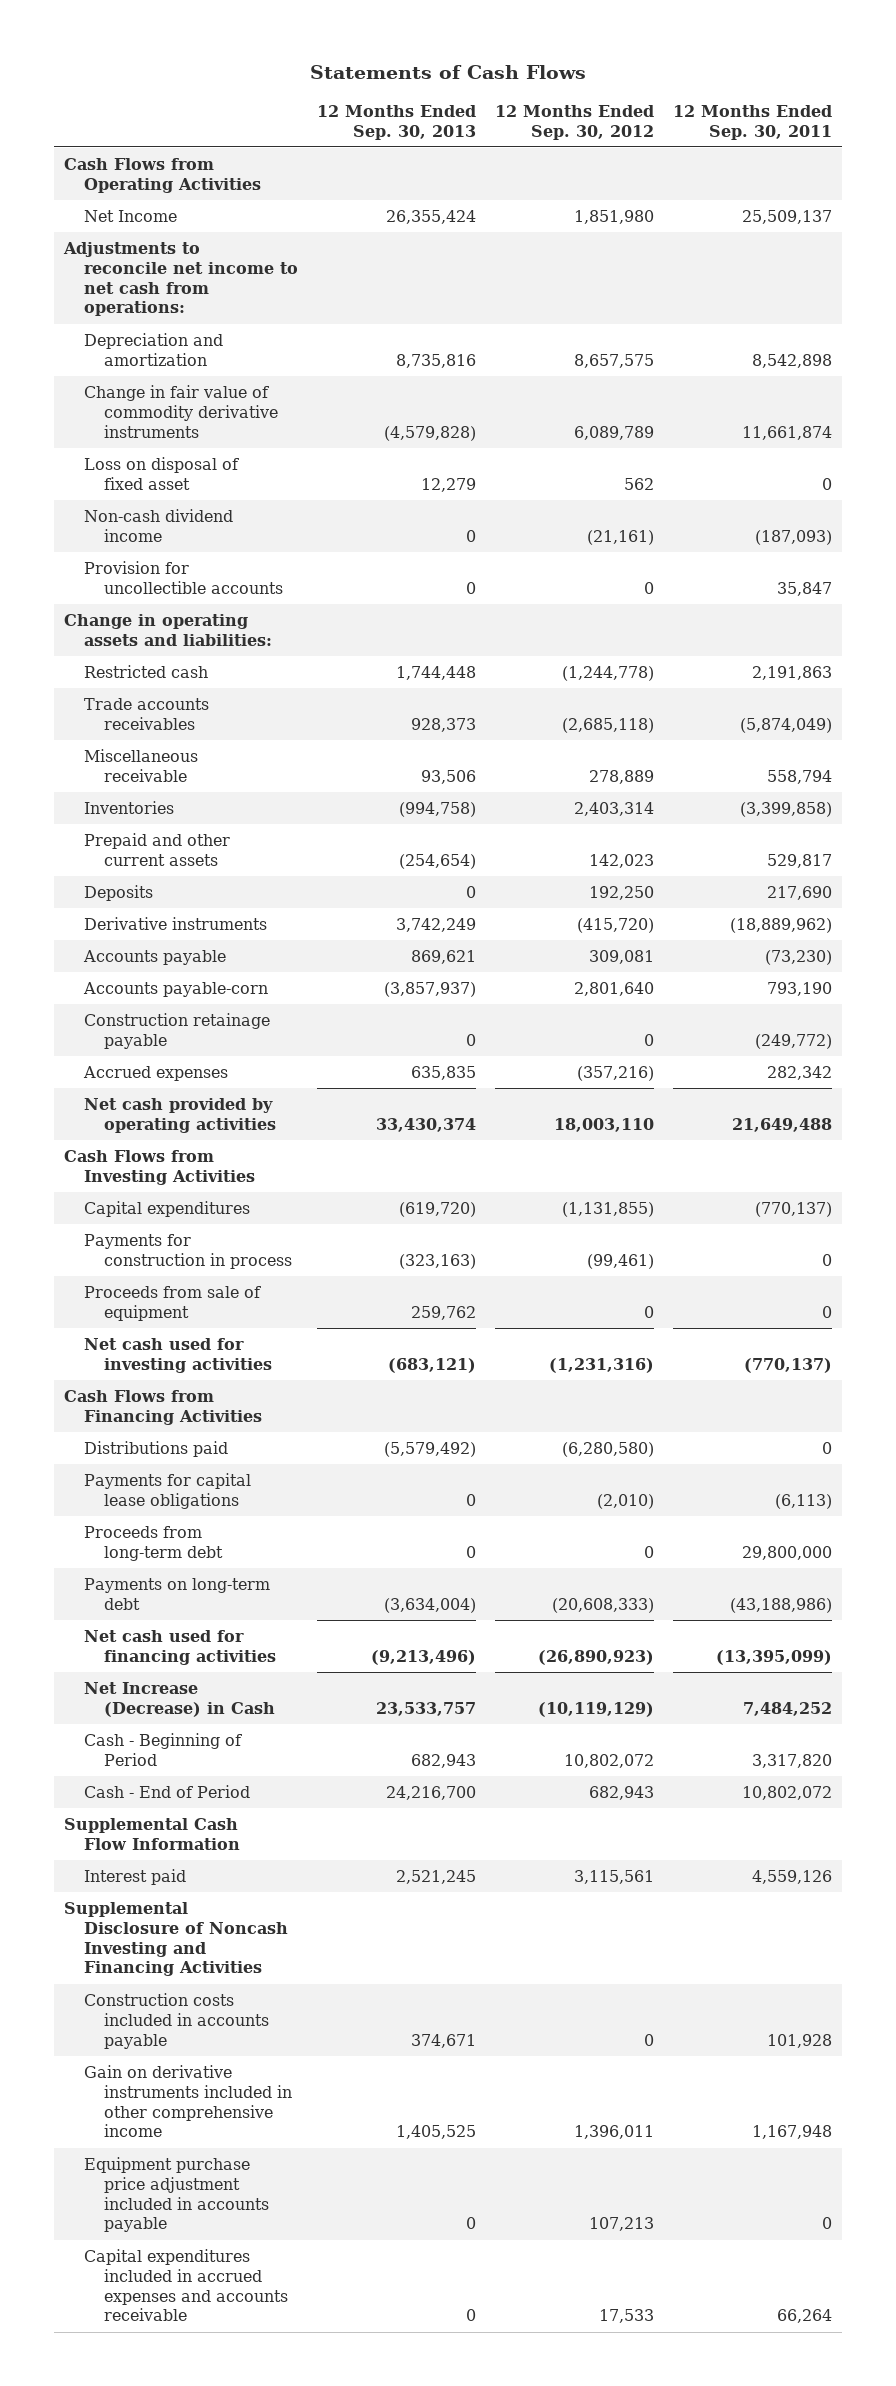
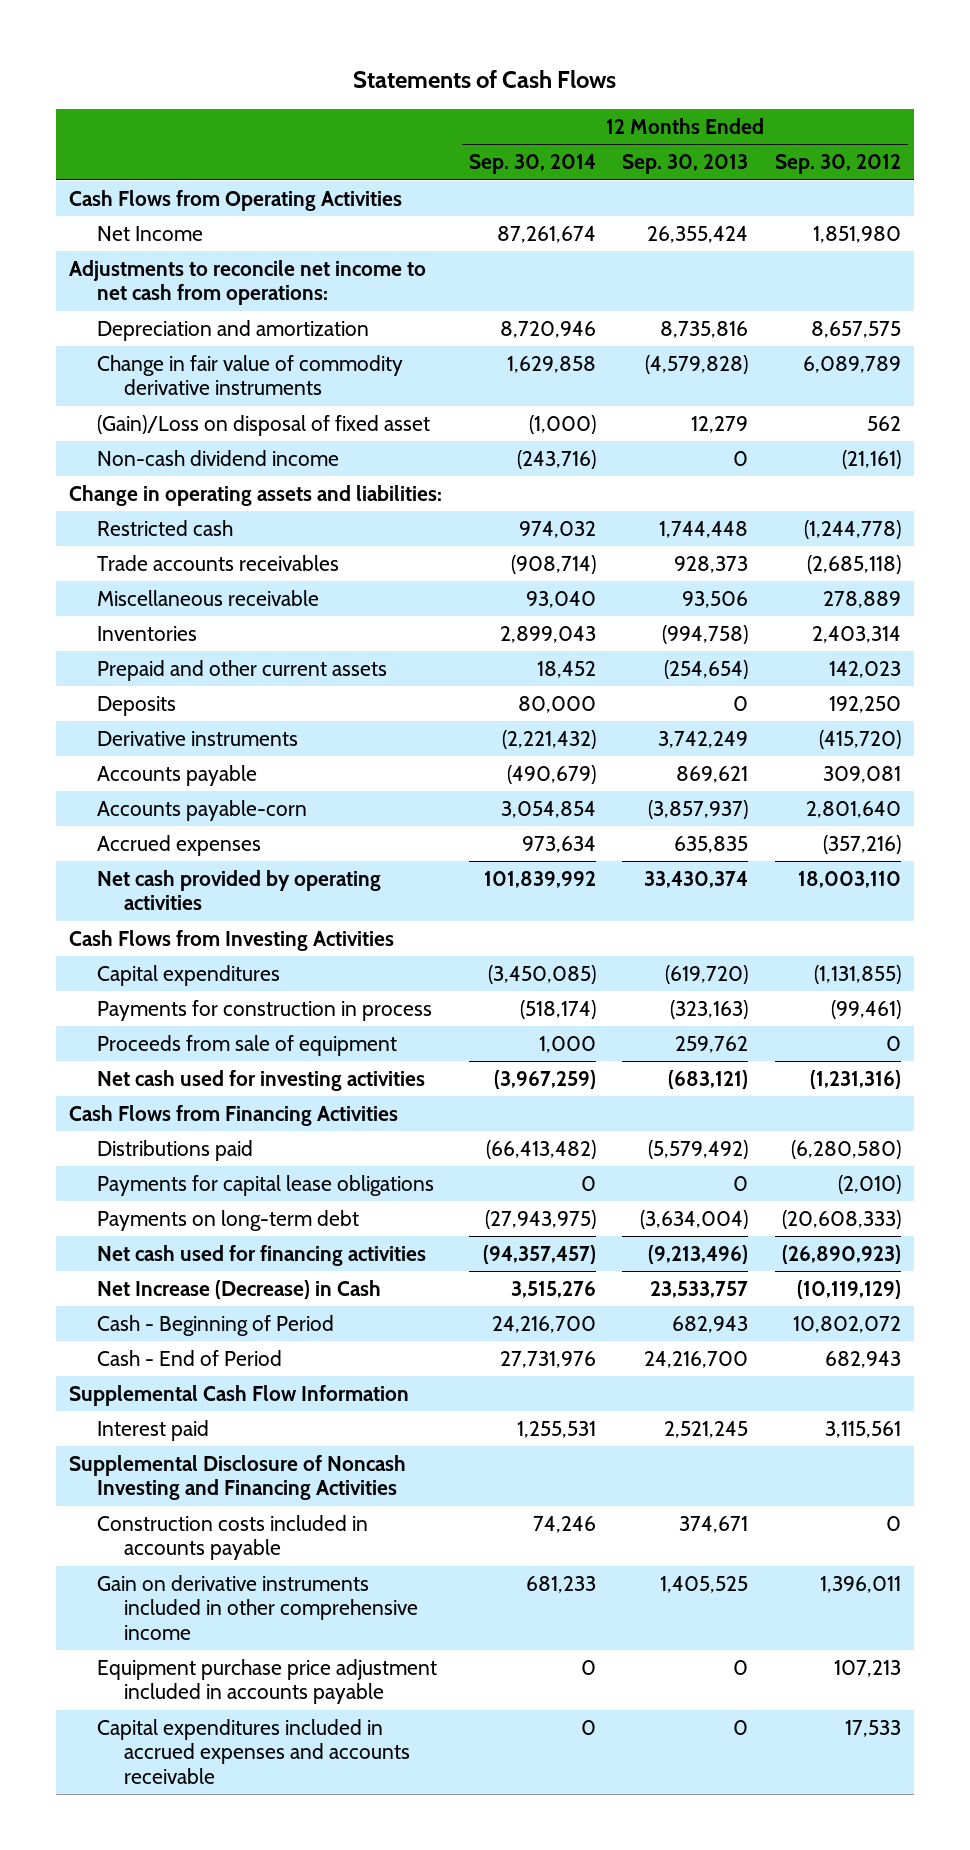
[673,104,833,140] 12 Months Ended Sep. 30, 2011 -> none
none -> [468,154,596,175] Sep. 30, 2014
[83,456,239,490] Loss on disposal of fixed asset -> [96,414,430,436] (Gain)/Loss on disposal of fixed asset
[83,560,283,594] Provision for uncollectible accounts -> none
[83,1012,270,1049] Construction retainage payable -> none
[83,1525,223,1561] Proceeds from long-term debt -> none

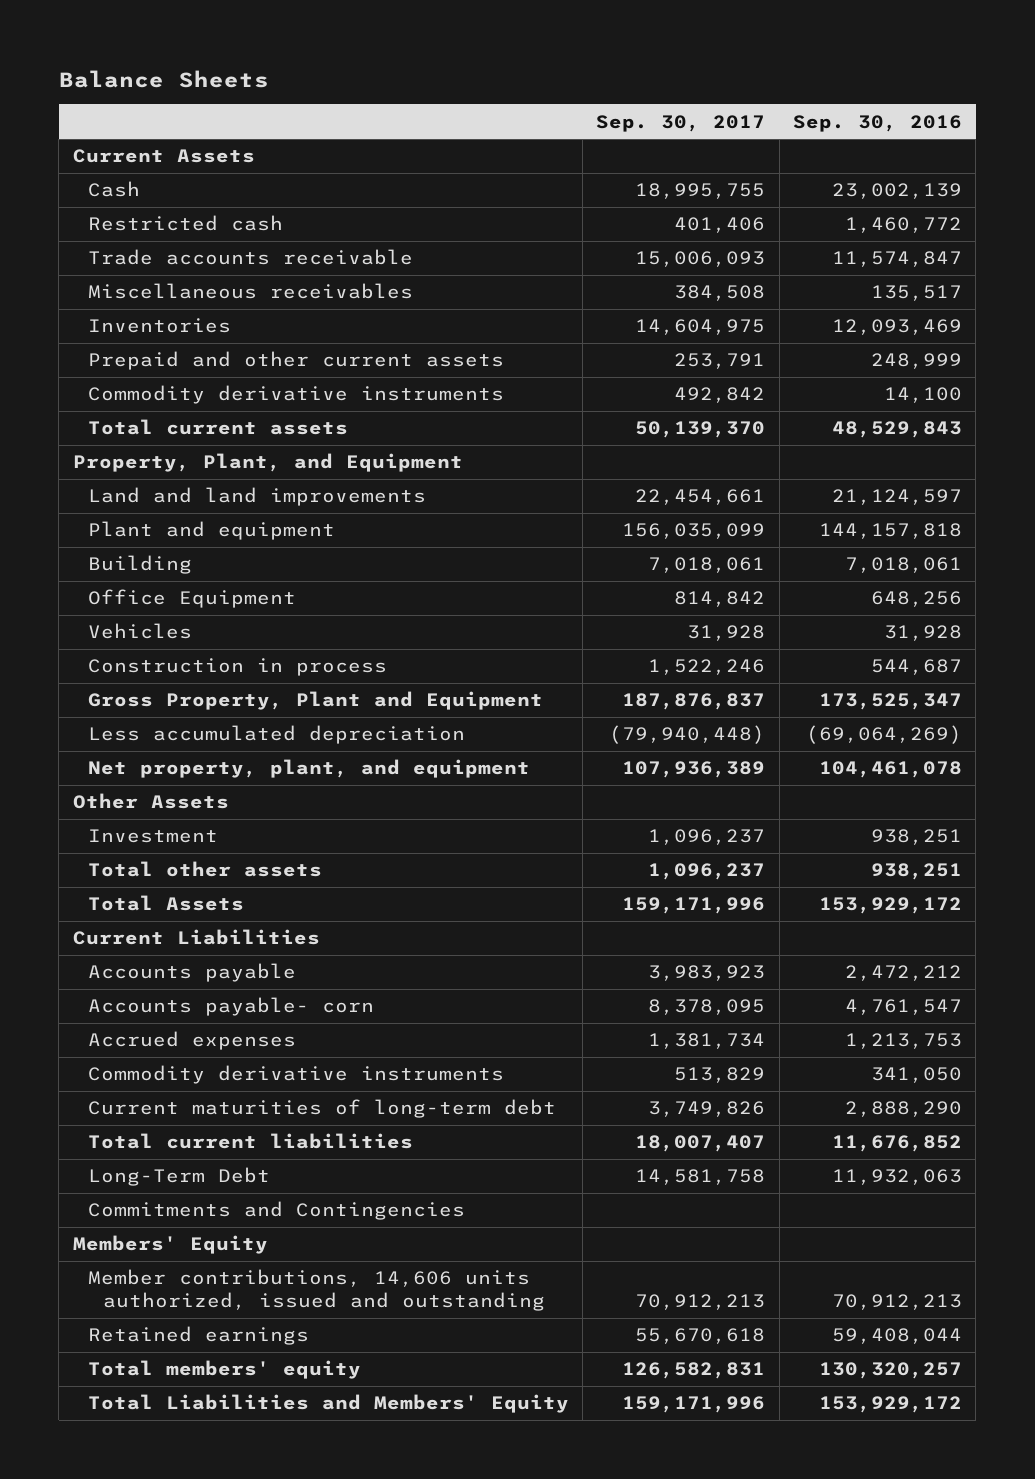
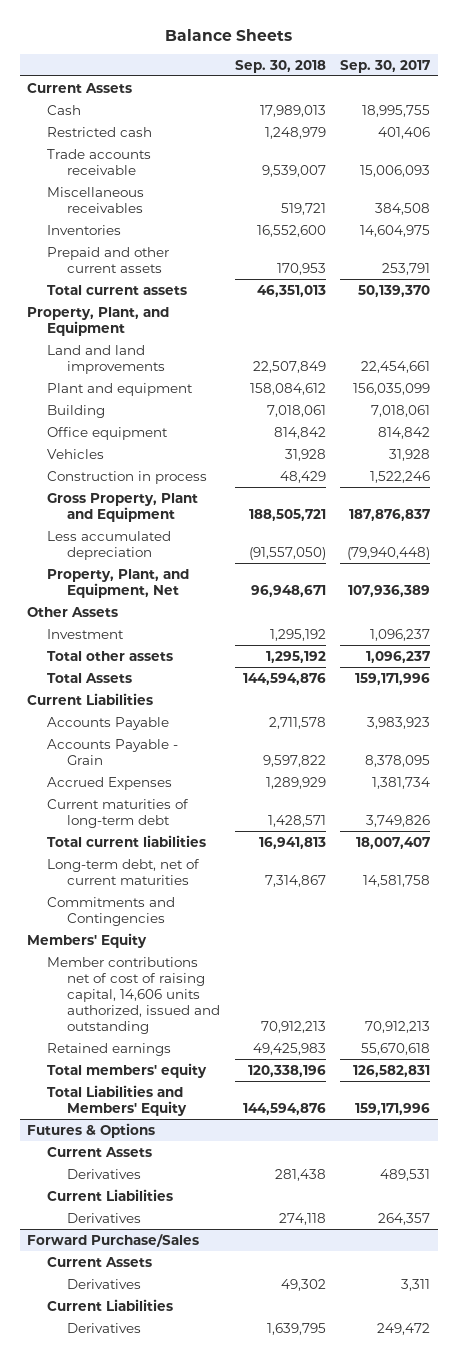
[793,114,963,132] Sep. 30, 2016 -> none
none -> [234,59,326,73] Sep. 30, 2018
[87,385,504,405] Commodity derivative instruments -> none
[87,589,296,609] Office Equipment -> [47,426,169,440] Office equipment
[87,759,530,779] Net property, plant, and equipment -> [47,568,190,598] Property, Plant, and Equipment, Net
[87,1065,504,1085] Commodity derivative instruments -> none
[87,963,296,983] Accounts payable -> [47,716,170,730] Accounts Payable
[87,997,374,1017] Accounts payable- corn -> [47,738,179,765] Accounts Payable - Grain
[87,1031,296,1051] Accrued expenses -> [47,776,173,790] Accrued Expenses
[87,1167,270,1187] Long-Term Debt -> [47,858,201,885] Long-term debt, net of current maturities
[87,1269,545,1312] Member contributions, 14,606 units authorized, issued and outstanding -> [47,956,221,1034] Member contributions net of cost of raising capital, 14,606 units authorized, issued and outstanding
none -> [27,1122,156,1138] Futures & Options
none -> [47,1146,153,1157] Current Assets
none -> [67,1168,142,1179] Derivatives
none -> [47,1188,174,1201] Current Liabilities
none -> [67,1212,142,1223] Derivatives
none -> [27,1233,200,1247] Forward Purchase/Sales
none -> [47,1256,153,1267] Current Assets
none -> [67,1278,142,1289] Derivatives
none -> [47,1298,174,1311] Current Liabilities
none -> [67,1322,142,1333] Derivatives

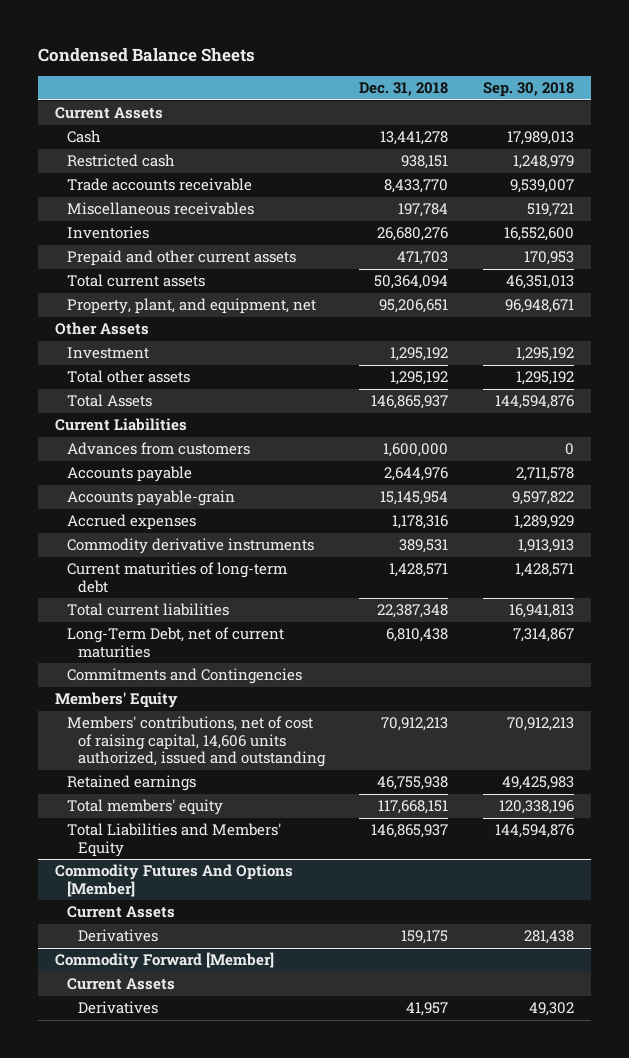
[164,28,292,41] Balance Sheets -> [38,48,256,63] Condensed Balance Sheets
[340,59,431,73] Sep. 30, 2017 -> none
none -> [359,82,449,97] Dec. 31, 2018
[27,306,170,336] Property, Plant, and Equipment -> none
[47,344,166,374] Land and land improvements -> none
[47,382,194,396] Plant and equipment -> none
[47,404,106,418] Building -> none
[47,426,169,440] Office equipment -> none
[47,448,105,459] Vehicles -> none
[47,470,208,484] Construction in process -> none
[47,492,199,522] Gross Property, Plant and Equipment -> none
[47,530,172,560] Less accumulated depreciation -> none
[47,568,190,598] Property, Plant, and Equipment, Net -> [66,298,316,315] Property, plant, and equipment, net
none -> [66,442,250,456] Advances from customers
[47,716,170,730] Accounts Payable -> [66,466,192,483] Accounts payable
[47,738,179,765] Accounts Payable - Grain -> [66,490,235,507] Accounts payable-grain
[47,776,173,790] Accrued Expenses -> [66,514,196,531] Accrued expenses
none -> [66,538,314,555] Commodity derivative instruments
[47,858,201,885] Long-term debt, net of current maturities -> [66,627,284,658] Long-Term Debt, net of current maturities
[47,956,221,1034] Member contributions net of cost of raising capital, 14,606 units authorized, issued and outstanding -> [66,716,326,768] Members' contributions, net of cost of raising capital, 14,606 units authorized, issued and outstanding
[27,1122,156,1138] Futures & Options -> [55,864,294,897] Commodity Futures And Options [Member]
[47,1188,174,1201] Current Liabilities -> none
[67,1212,142,1223] Derivatives -> none
[27,1233,200,1247] Forward Purchase/Sales -> [55,952,275,970] Commodity Forward [Member]
[47,1298,174,1311] Current Liabilities -> none
[67,1322,142,1333] Derivatives -> none

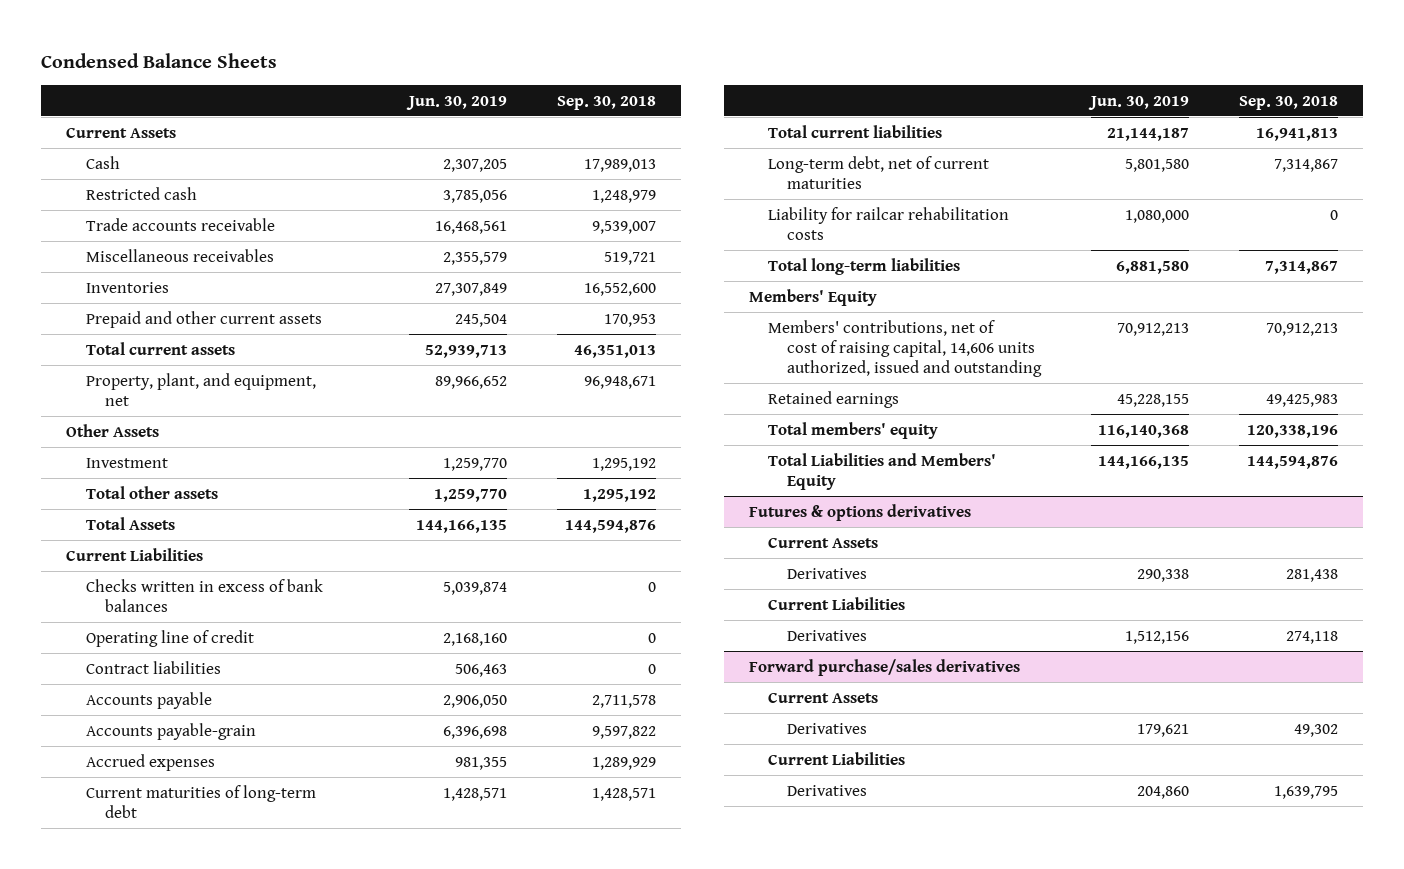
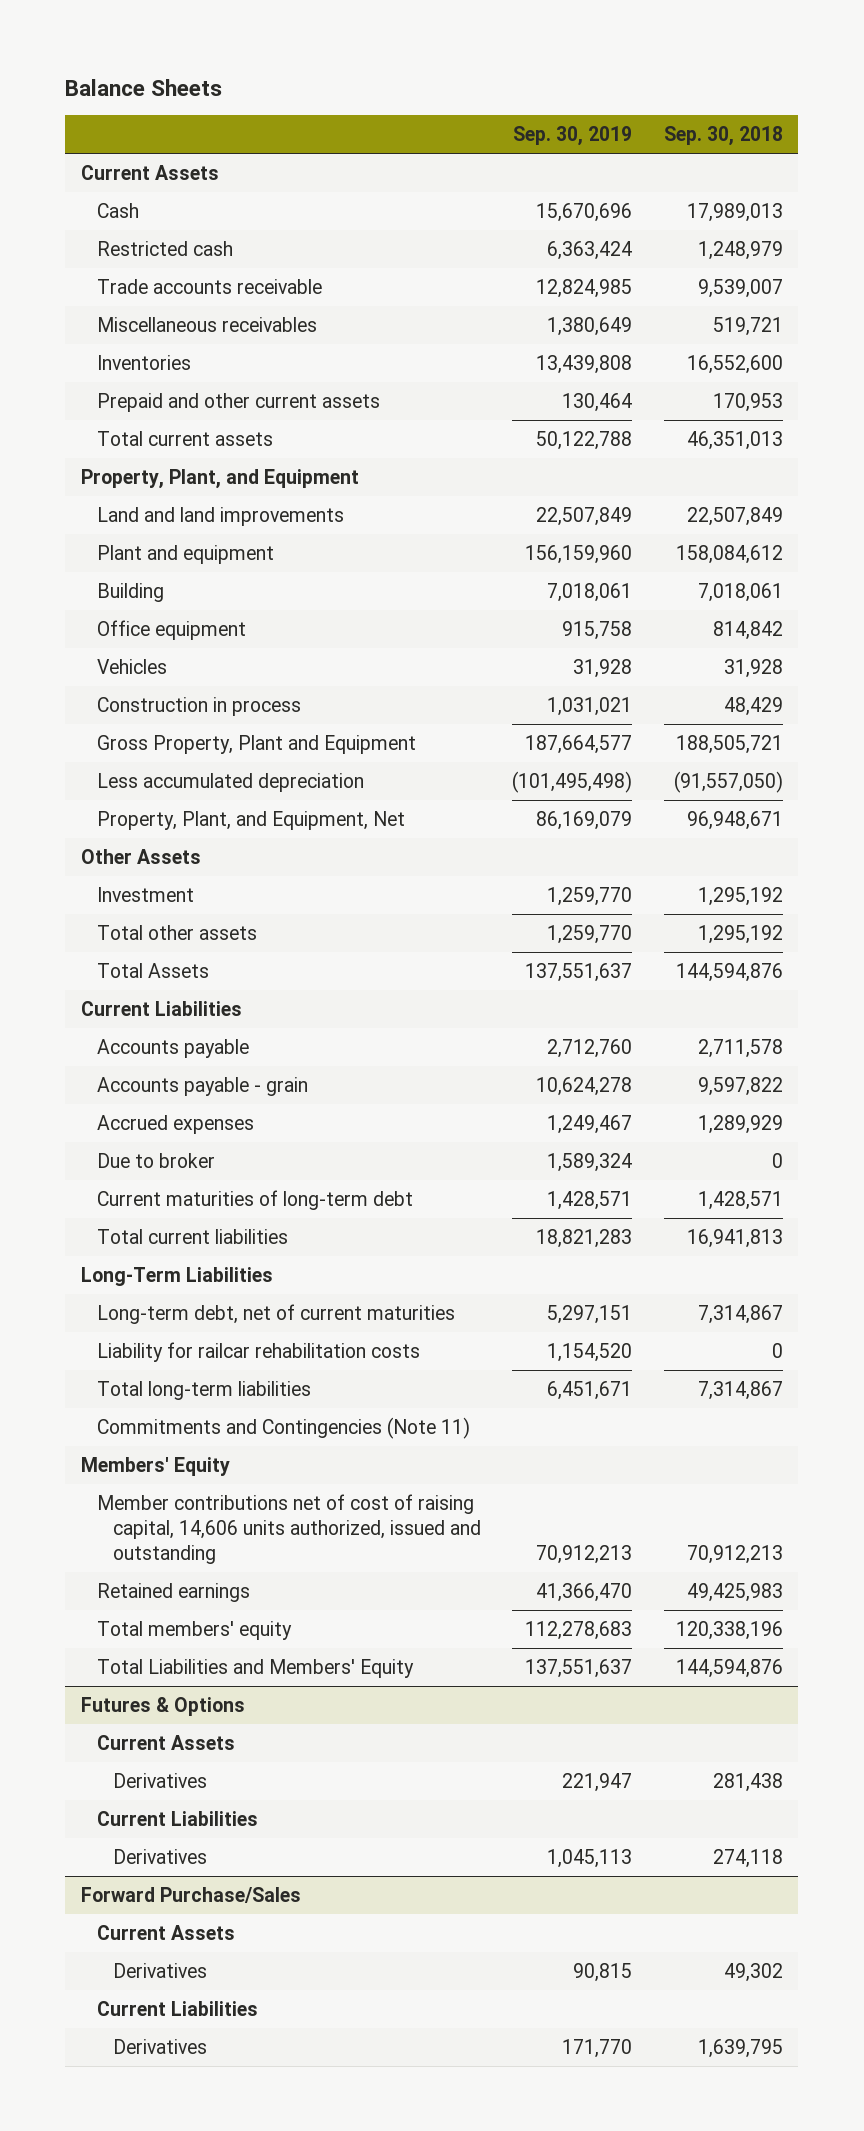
[41,53,278,69] Condensed Balance Sheets -> [65,78,223,96] Balance Sheets
[405,96,507,111] Jun. 30, 2019 -> none
none -> [513,125,633,146] Sep. 30, 2019
none -> [81,468,360,489] Property, Plant, and Equipment
none -> [97,506,345,526] Land and land improvements
none -> [97,544,275,564] Plant and equipment
none -> [97,582,165,602] Building
none -> [97,619,247,640] Office equipment
none -> [97,658,168,674] Vehicles
none -> [97,696,302,716] Construction in process
none -> [97,734,417,754] Gross Property, Plant and Equipment
none -> [97,772,365,792] Less accumulated depreciation
[85,372,316,406] Property, plant, and equipment, net -> [97,810,406,830] Property, Plant, and Equipment, Net
[85,578,323,612] Checks written in excess of bank balances -> none
[85,629,254,647] Operating line of credit -> none
[85,660,221,674] Contract liabilities -> none
[85,722,256,740] Accounts payable-grain -> [97,1076,309,1096] Accounts payable - grain
none -> [97,1152,216,1168] Due to broker
none -> [81,1266,274,1286] Long-Term Liabilities
none -> [97,1416,471,1439] Commitments and Contingencies (Note 11)
[767,319,1043,377] Members' contributions, net of cost of raising capital, 14,606 units authorized, issued and outstanding -> [97,1493,481,1565] Member contributions net of cost of raising capital, 14,606 units authorized, issued and outstanding
[748,503,971,521] Futures & options derivatives -> [81,1696,246,1716] Futures & Options
[748,658,1020,676] Forward purchase/sales derivatives -> [81,1886,302,1903] Forward Purchase/Sales

